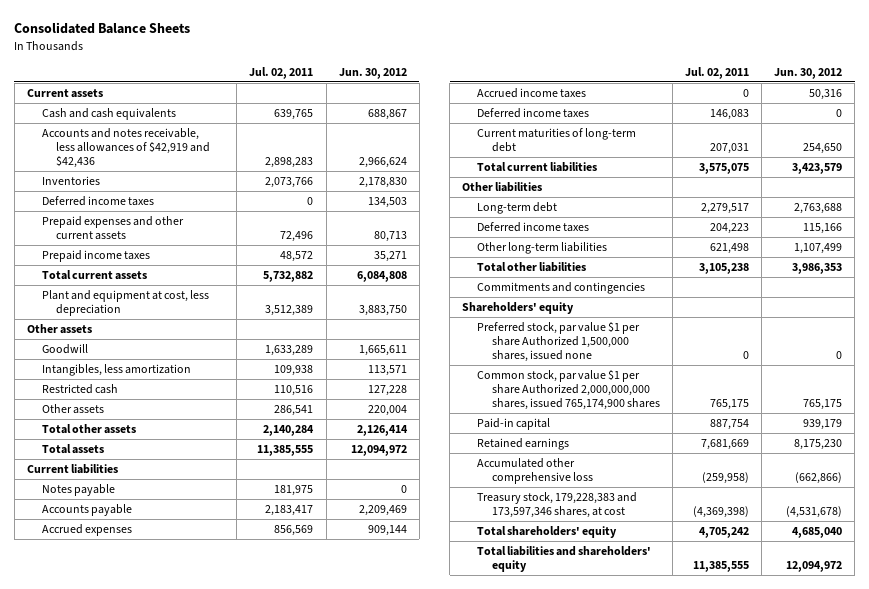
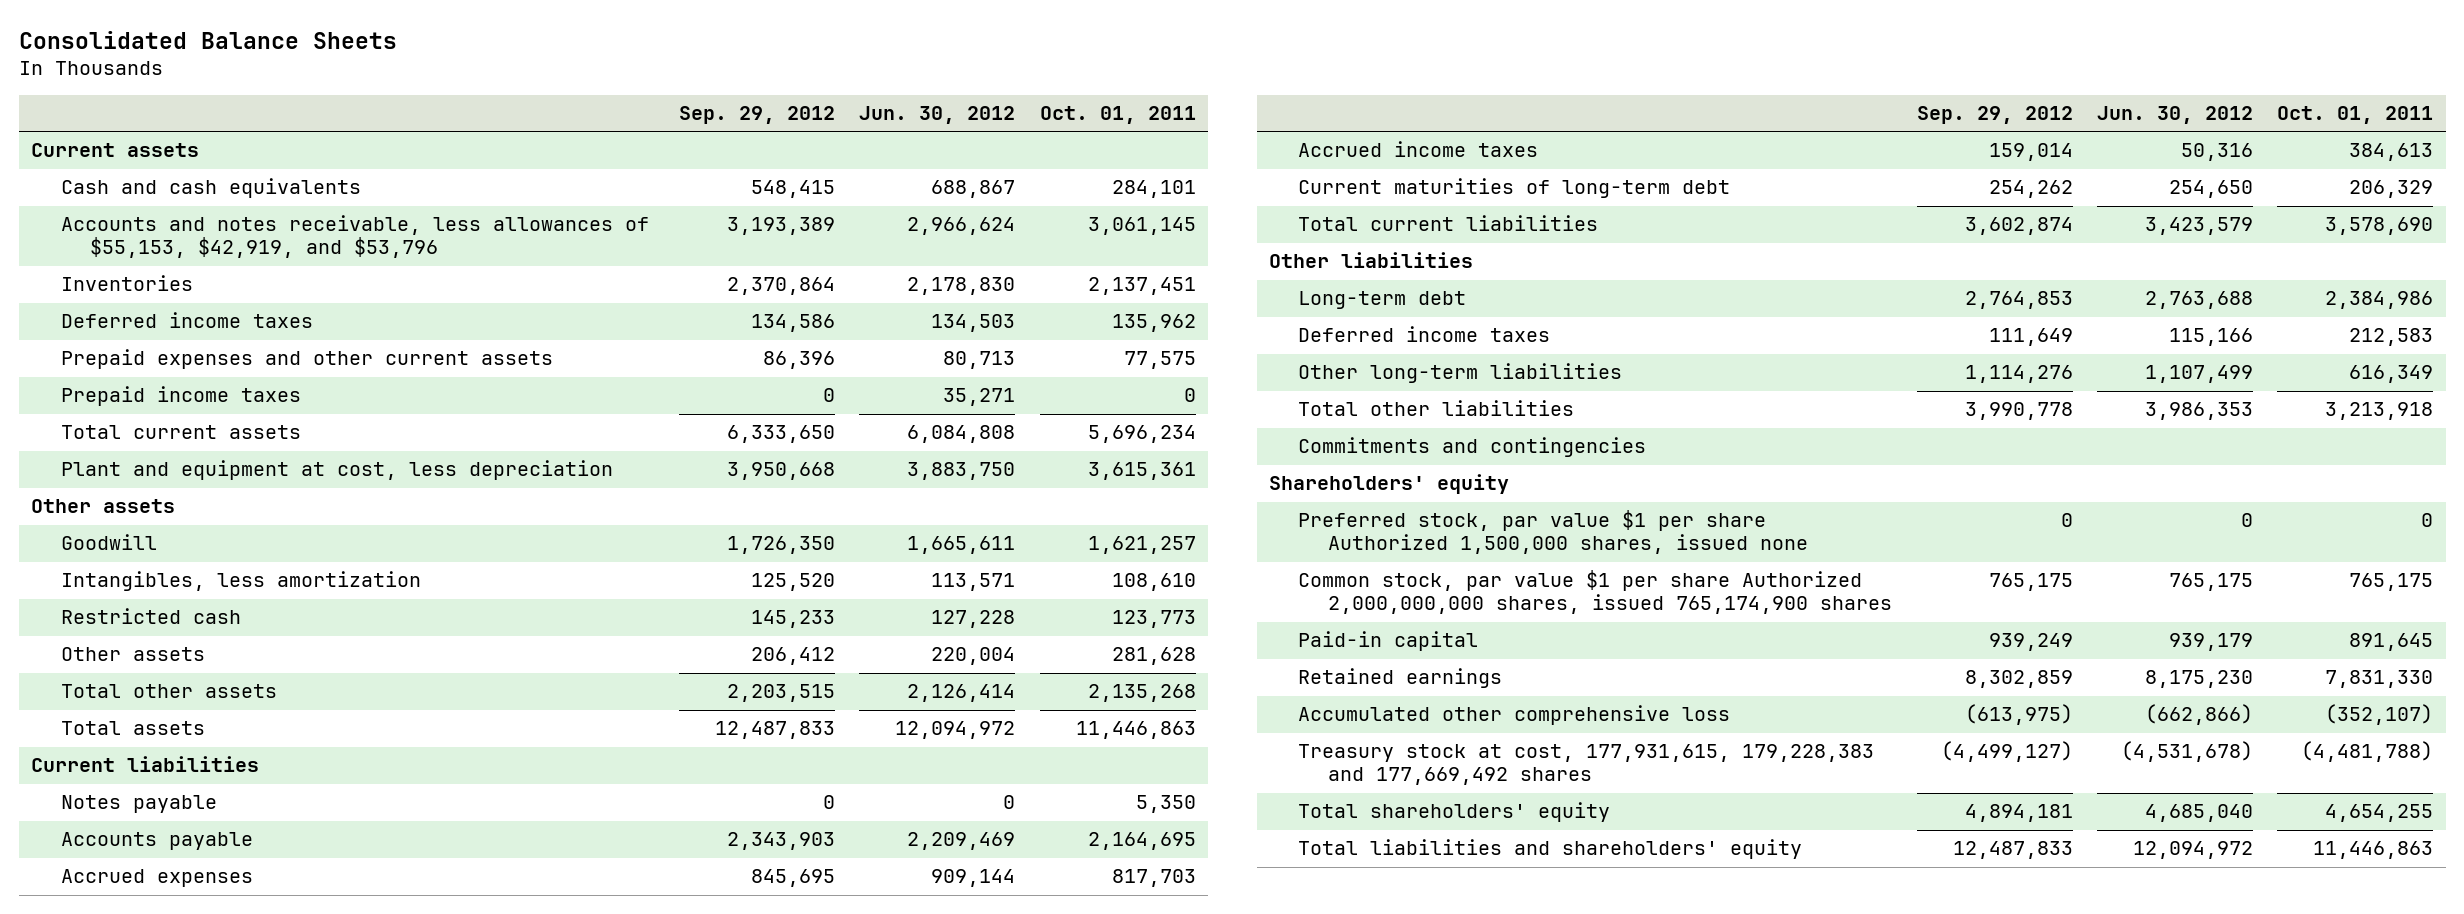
[249,66,314,79] Jul. 02, 2011 -> none
none -> [678,106,835,125] Sep. 29, 2012
none -> [1039,106,1196,125] Oct. 01, 2011
[41,127,211,169] Accounts and notes receivable, less allowances of $42,919 and $42,436 -> [60,215,649,259] Accounts and notes receivable, less allowances of $55,153, $42,919, and $53,796
[477,107,590,118] Deferred income taxes -> none
[477,491,638,519] Treasury stock, 179,228,383 and 173,597,346 shares, at cost -> [1298,744,1875,786] Treasury stock at cost, 177,931,615, 179,228,383 and 177,669,492 shares

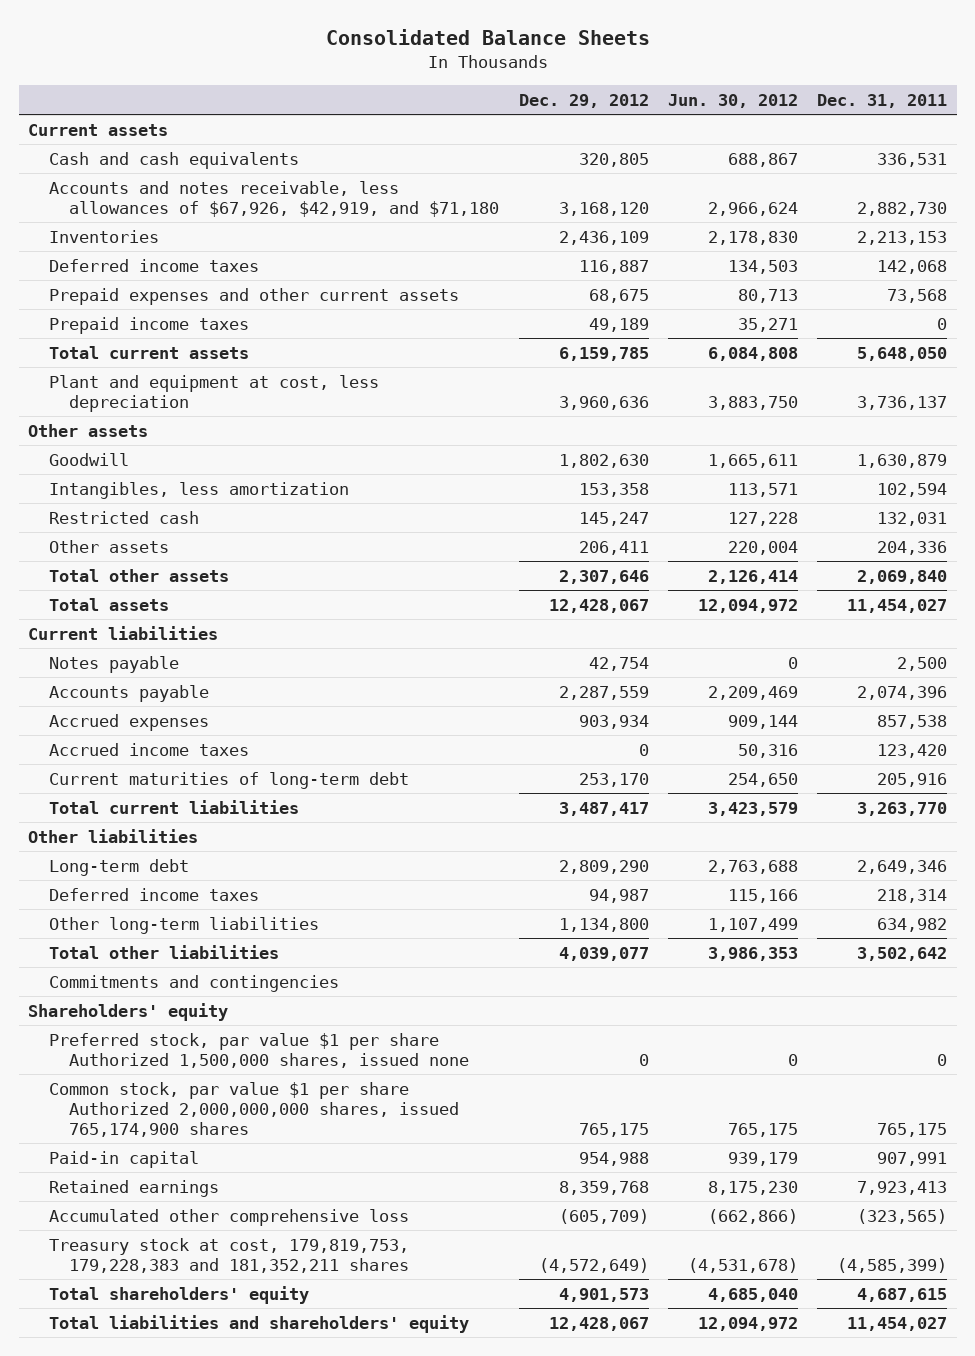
[678,106,835,125] Sep. 29, 2012 -> none
[1039,106,1196,125] Oct. 01, 2011 -> none
none -> [518,94,649,109] Dec. 29, 2012
none -> [817,94,948,109] Dec. 31, 2011
[60,215,649,259] Accounts and notes receivable, less allowances of $55,153, $42,919, and $53,796 -> [48,180,500,217] Accounts and notes receivable, less allowances of $67,926, $42,919, and $71,180
[1298,744,1875,786] Treasury stock at cost, 177,931,615, 179,228,383 and 177,669,492 shares -> [48,1237,410,1273] Treasury stock at cost, 179,819,753, 179,228,383 and 181,352,211 shares

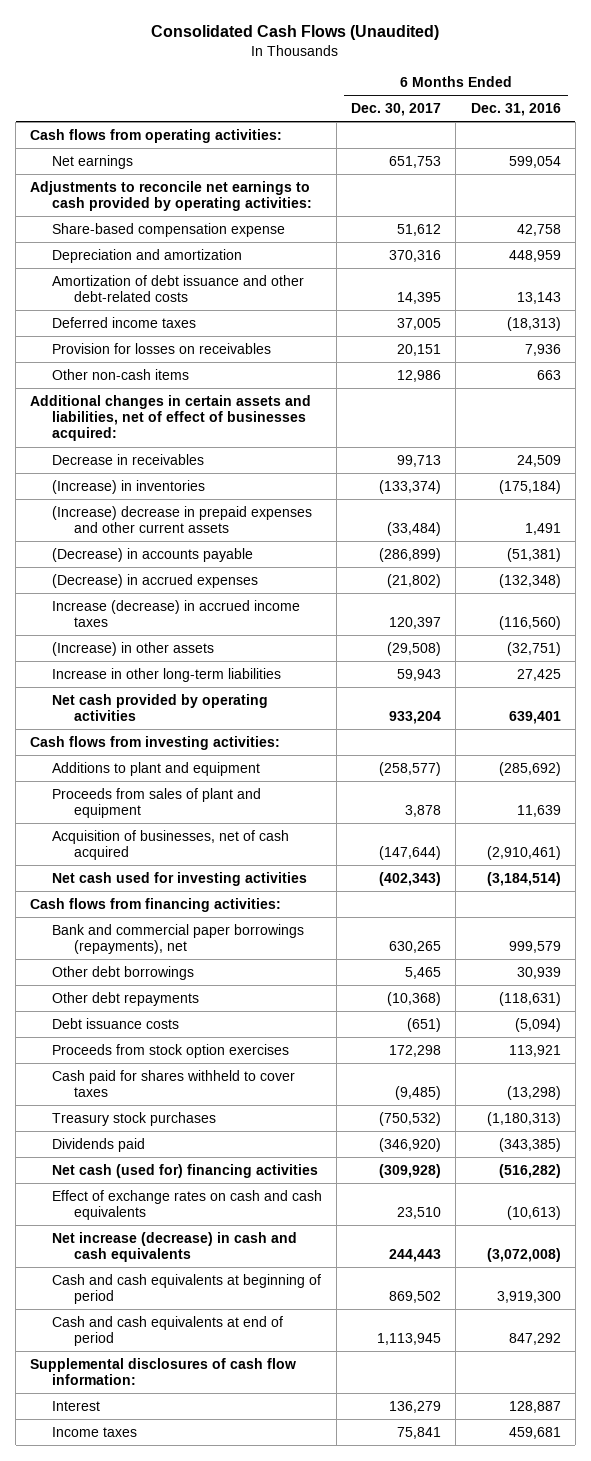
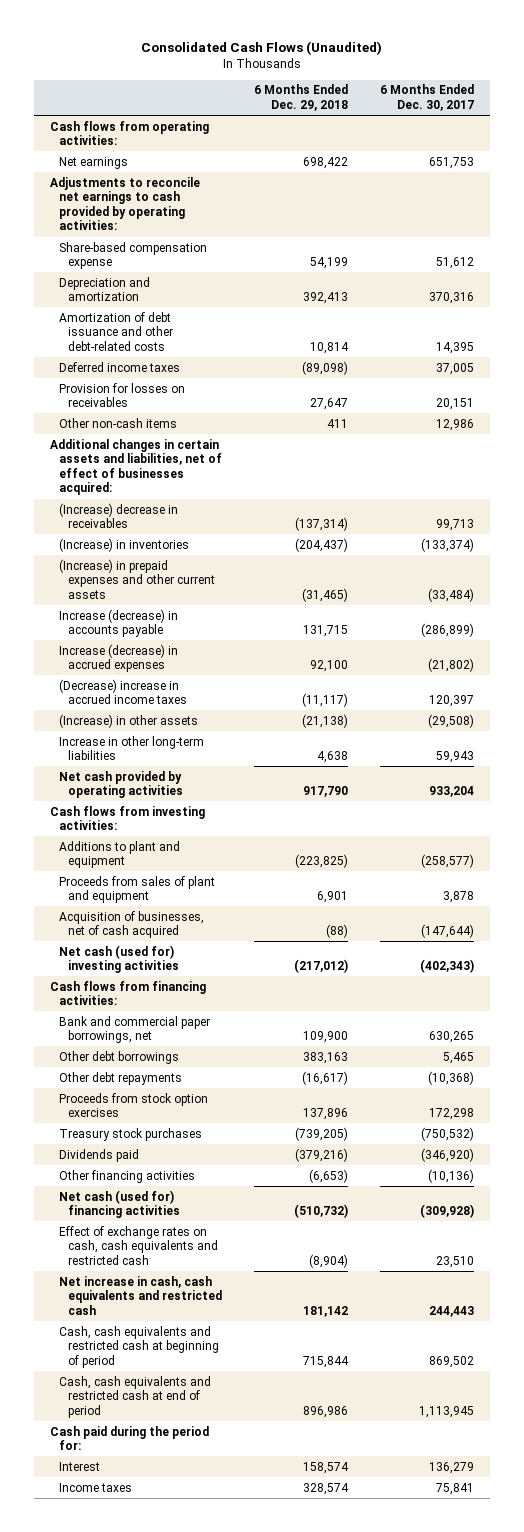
[470,103,561,117] Dec. 31, 2016 -> none
none -> [254,84,349,111] 6 Months Ended Dec. 29, 2018
[52,453,205,465] Decrease in receivables -> [58,502,178,529] (Increase) decrease in receivables
[52,505,313,534] (Increase) decrease in prepaid expenses and other current assets -> [58,558,215,599] (Increase) in prepaid expenses and other current assets
[52,547,254,562] (Decrease) in accounts payable -> [58,608,178,638] Increase (decrease) in accounts payable
[52,573,259,588] (Decrease) in accrued expenses -> [58,643,178,673] Increase (decrease) in accrued expenses
[52,599,301,628] Increase (decrease) in accrued income taxes -> [58,678,187,705] (Decrease) increase in accrued income taxes
[52,871,308,886] Net cash used for investing activities -> [58,944,179,974] Net cash (used for) investing activities
[52,923,305,955] Bank and commercial paper borrowings (repayments), net -> [58,1015,210,1044] Bank and commercial paper borrowings, net
[52,1017,180,1029] Debt issuance costs -> none
[52,1069,296,1098] Cash paid for shares withheld to cover taxes -> none
none -> [58,1169,195,1183] Other financing activities
[30,1357,297,1386] Supplemental disclosures of cash flow information: -> none
[52,1189,323,1221] Effect of exchange rates on cash and cash equivalents -> [58,1225,218,1265] Effect of exchange rates on cash, cash equivalents and restricted cash
[52,1231,298,1263] Net increase (decrease) in cash and cash equivalents -> [58,1275,222,1315] Net increase in cash, cash equivalents and restricted cash
[52,1273,322,1305] Cash and cash equivalents at beginning of period -> [58,1325,219,1368] Cash, cash equivalents and restricted cash at beginning of period
[52,1315,284,1347] Cash and cash equivalents at end of period -> [58,1375,211,1418] Cash, cash equivalents and restricted cash at end of period
none -> [49,1425,209,1451] Cash paid during the period for:

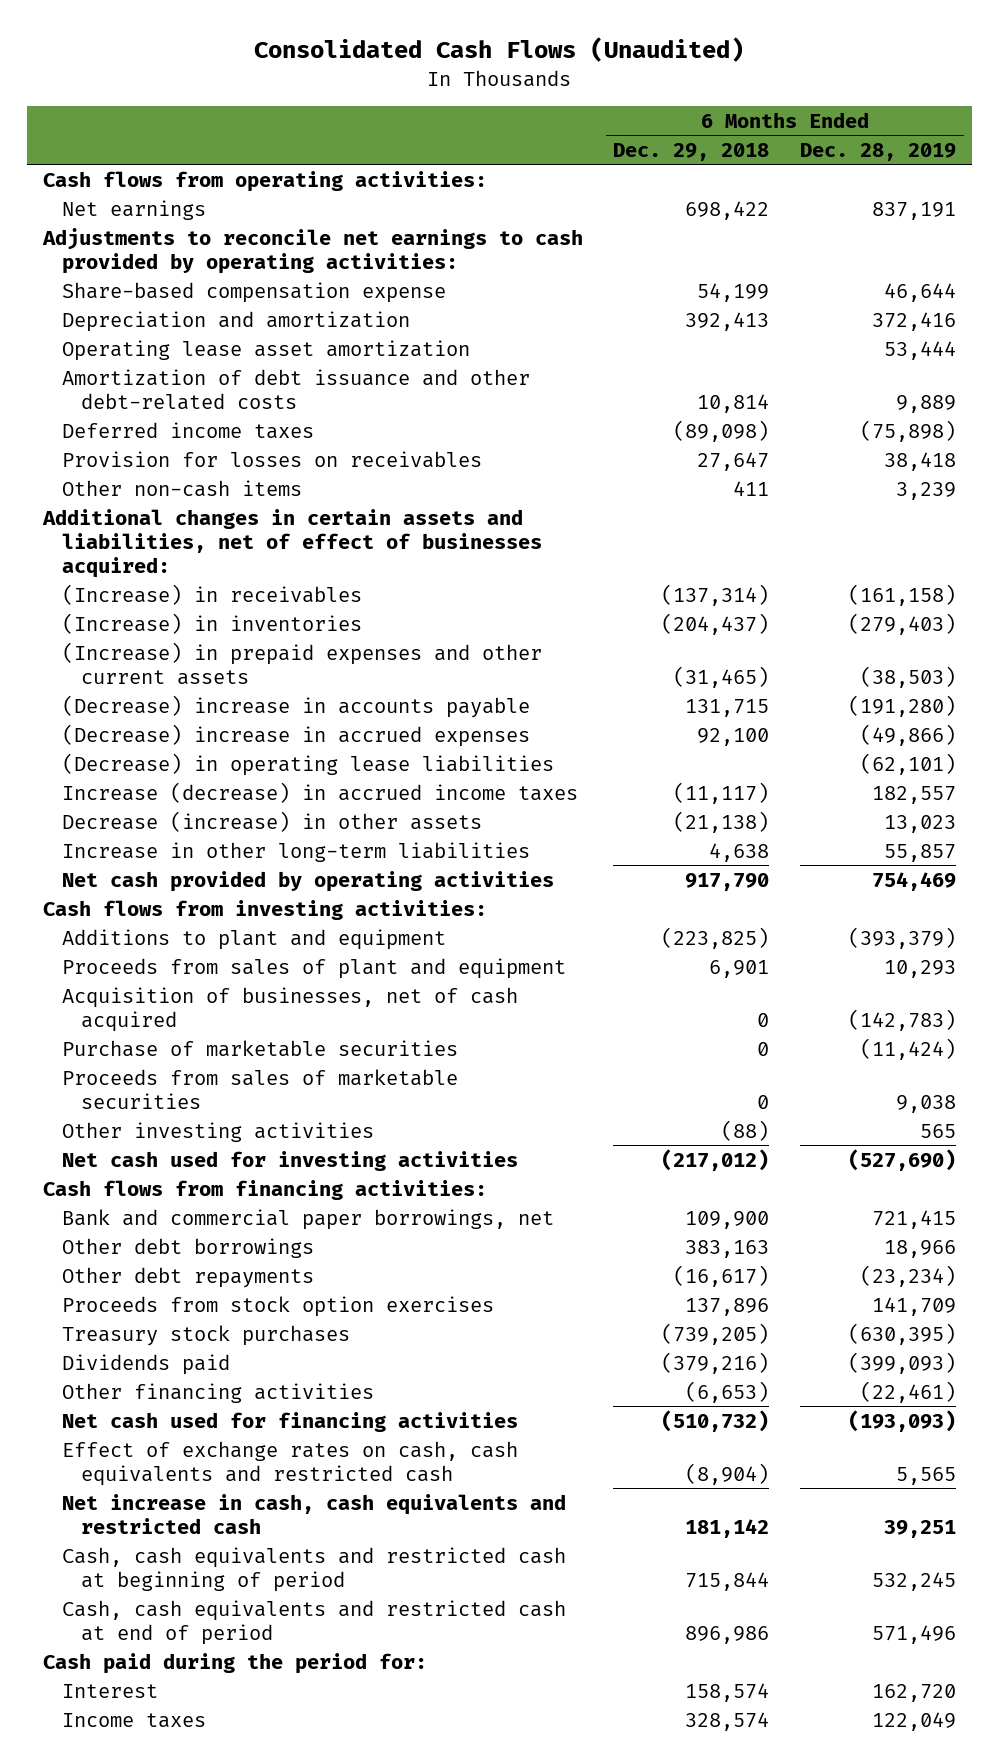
[380,84,475,111] 6 Months Ended Dec. 30, 2017 -> none
none -> [800,142,957,161] Dec. 28, 2019
none -> [61,339,470,361] Operating lease asset amortization
[58,502,178,529] (Increase) decrease in receivables -> [61,583,362,605] (Increase) in receivables
[58,608,178,638] Increase (decrease) in accounts payable -> [61,694,530,718] (Decrease) increase in accounts payable
[58,643,178,673] Increase (decrease) in accrued expenses -> [61,723,530,747] (Decrease) increase in accrued expenses
none -> [61,752,554,776] (Decrease) in operating lease liabilities
[58,678,187,705] (Decrease) increase in accrued income taxes -> [61,781,578,803] Increase (decrease) in accrued income taxes
[58,713,198,728] (Increase) in other assets -> [61,810,482,832] Decrease (increase) in other assets
[326,924,349,939] (88) -> [757,1012,770,1027] 0
none -> [61,1039,458,1057] Purchase of marketable securities
none -> [61,1068,458,1109] Proceeds from sales of marketable securities
none -> [61,1121,374,1142] Other investing activities
[58,944,179,974] Net cash (used for) investing activities -> [61,1150,518,1171] Net cash used for investing activities
[58,1189,180,1219] Net cash (used for) financing activities -> [61,1411,518,1432] Net cash used for financing activities

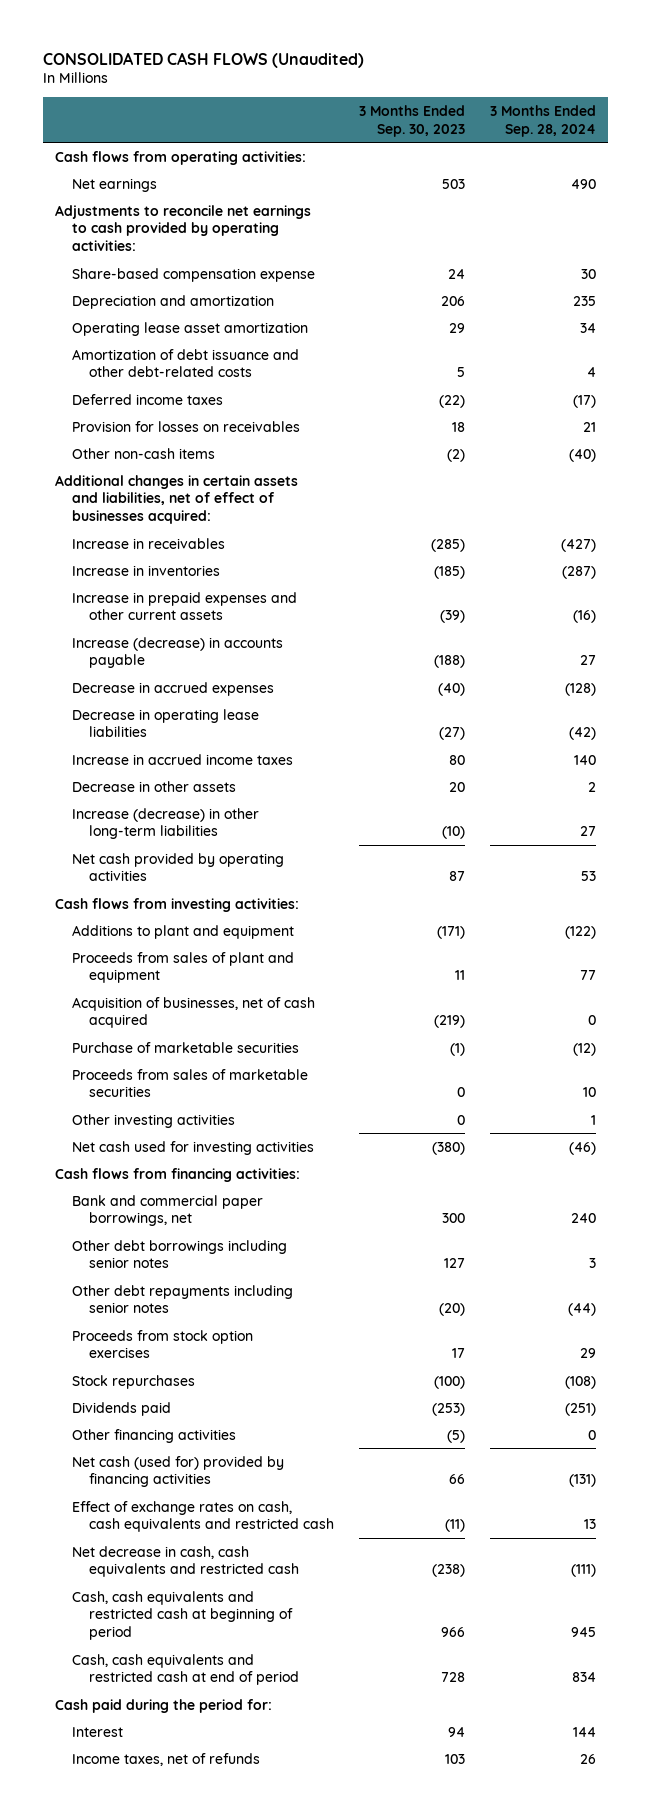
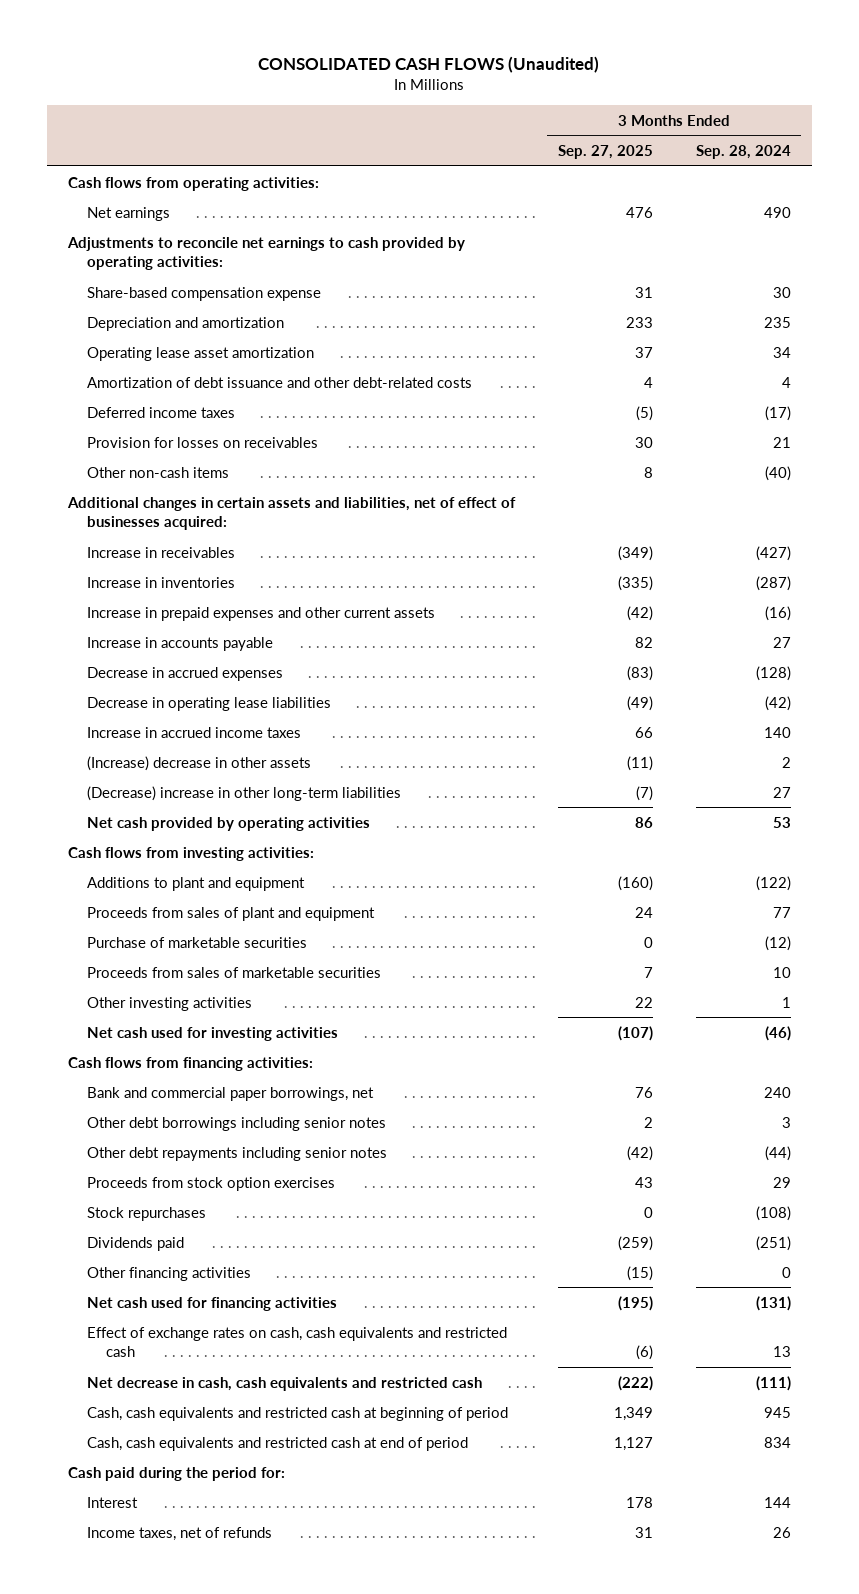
[358,104,465,137] 3 Months Ended Sep. 30, 2023 -> none
none -> [557,144,653,159] Sep. 27, 2025
[72,636,284,669] Increase (decrease) in accounts payable -> [87,636,274,651] Increase in accounts payable
[72,780,237,792] Decrease in other assets -> [87,755,312,771] (Increase) decrease in other assets
[72,807,260,840] Increase (decrease) in other long-term liabilities -> [87,785,402,801] (Decrease) increase in other long-term liabilities
[72,996,316,1029] Acquisition of businesses, net of cash acquired -> none
[72,1455,285,1488] Net cash (used for) provided by financing activities -> [87,1296,338,1311] Net cash used for financing activities

